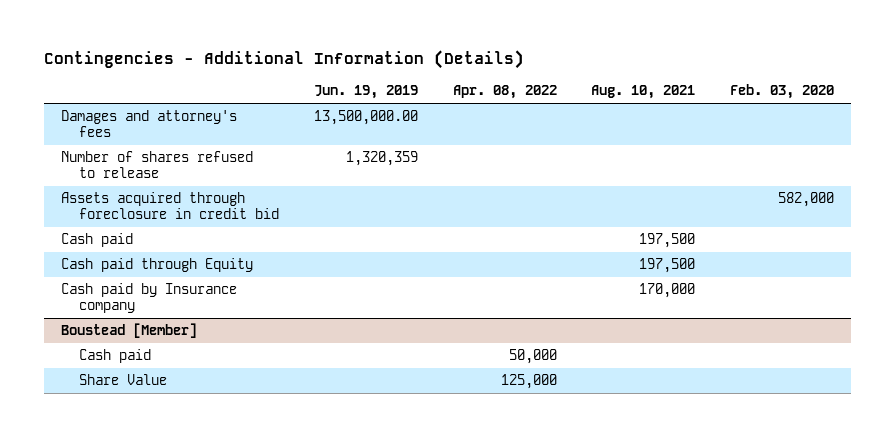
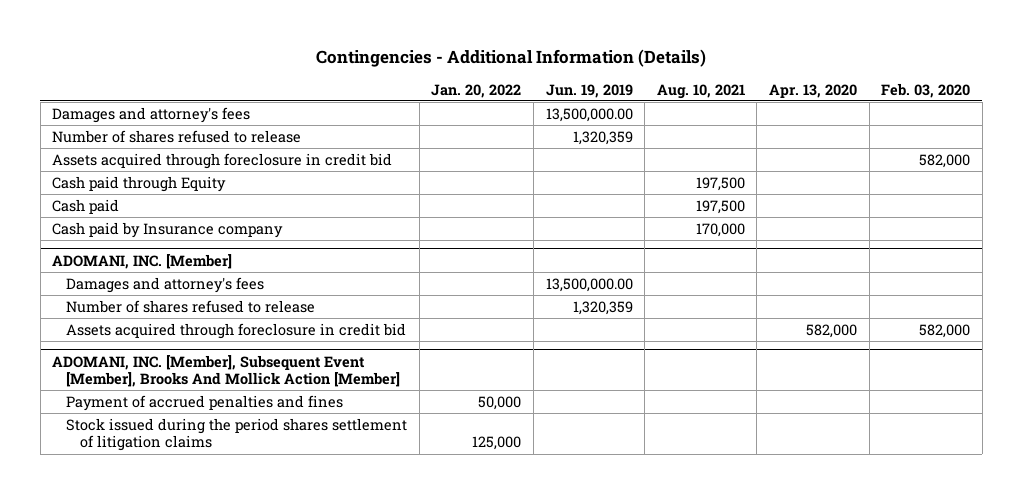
[452,84,557,99] Apr. 08, 2022 -> none
none -> [431,83,522,98] Jan. 20, 2022
none -> [768,83,857,98] Apr. 13, 2020
[61,233,134,248] Cash paid -> [52,198,120,214] Cash paid
[61,323,198,339] Boustead [Member] -> none
[79,349,152,364] Cash paid -> none
[79,374,168,386] Share Value -> none
none -> [52,253,233,269] ADOMANI, INC. [Member]
none -> [66,276,265,293] Damages and attorney's fees
none -> [66,299,316,313] Number of shares refused to release
none -> [66,322,407,339] Assets acquired through foreclosure in credit bid
none -> [52,354,401,388] ADOMANI, INC. [Member], Subsequent Event [Member], Brooks And Mollick Action [Member]
none -> [66,394,344,411] Payment of accrued penalties and fines
none -> [66,417,408,452] Stock issued during the period shares settlement of litigation claims

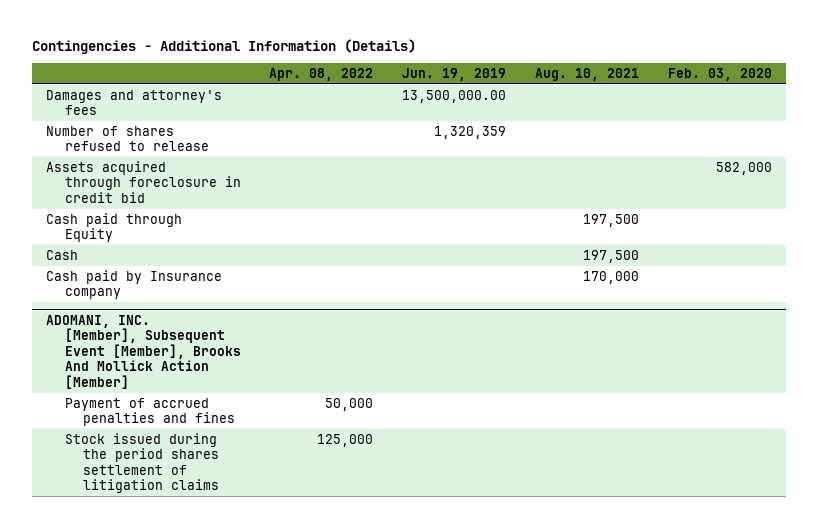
[431,83,522,98] Jan. 20, 2022 -> none
[768,83,857,98] Apr. 13, 2020 -> none
none -> [269,67,374,81] Apr. 08, 2022
[52,198,120,214] Cash paid -> [45,249,78,260] Cash
[52,253,233,269] ADOMANI, INC. [Member] -> none
[66,276,265,293] Damages and attorney's fees -> none
[66,299,316,313] Number of shares refused to release -> none
[66,322,407,339] Assets acquired through foreclosure in credit bid -> none

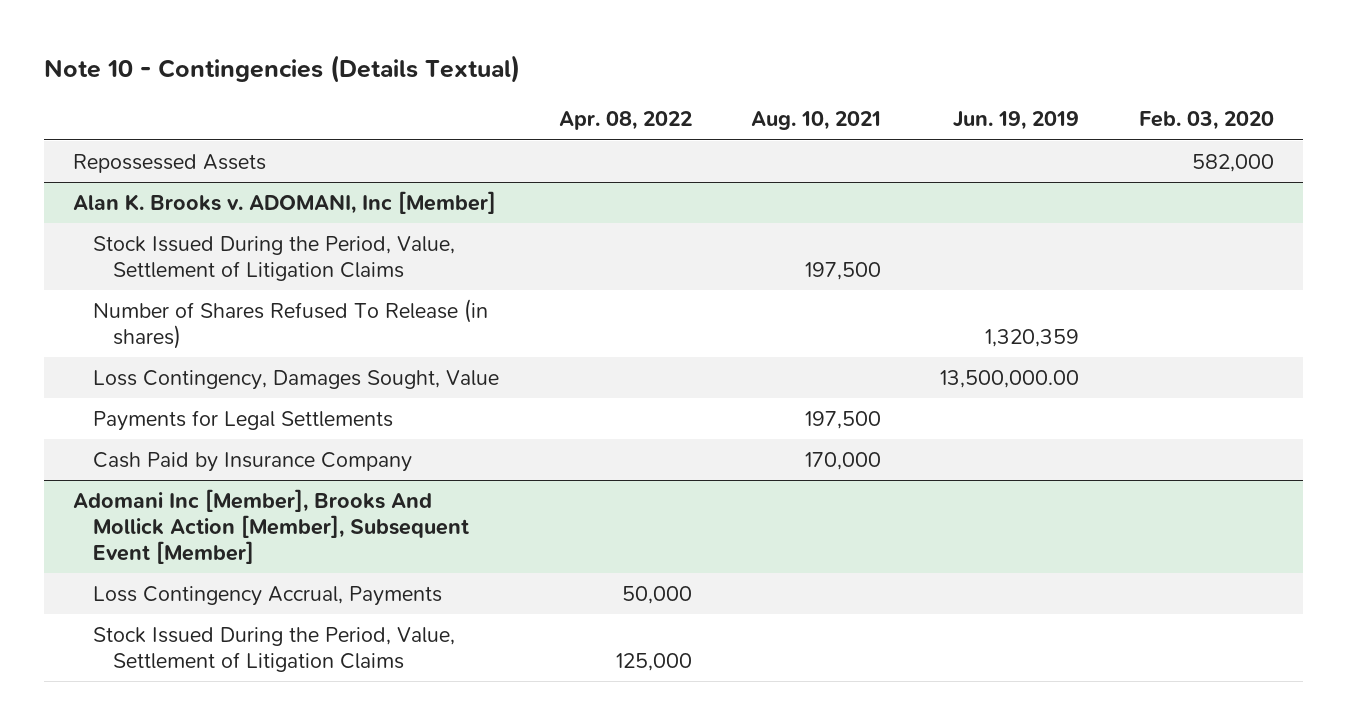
[31,38,416,54] Contingencies - Additional Information (Details) -> [43,54,520,83] Note 10 - Contingencies (Details Textual)
[45,89,222,116] Damages and attorney's fees -> none
[45,125,209,152] Number of shares refused to release -> none
[45,212,182,243] Cash paid through Equity -> none
[45,249,78,260] Cash -> none
[45,269,222,300] Cash paid by Insurance company -> none
[45,160,241,203] Assets acquired through foreclosure in credit bid -> [73,153,267,173] Repossessed Assets
none -> [73,190,497,214] Alan K. Brooks v. ADOMANI, Inc [Member]
none -> [93,235,456,281] Stock Issued During the Period, Value, Settlement of Litigation Claims
none -> [93,298,489,349] Number of Shares Refused To Release (in shares)
none -> [93,369,500,390] Loss Contingency, Damages Sought, Value
none -> [93,409,394,431] Payments for Legal Settlements
none -> [93,451,413,472] Cash Paid by Insurance Company
[45,314,241,389] ADOMANI, INC. [Member], Subsequent Event [Member], Brooks And Mollick Action [Member] -> [73,488,470,564] Adomani Inc [Member], Brooks And Mollick Action [Member], Subsequent Event [Member]
[64,397,236,427] Payment of accrued penalties and fines -> [93,585,443,606] Loss Contingency Accrual, Payments
[64,432,220,494] Stock issued during the period shares settlement of litigation claims -> [93,626,456,672] Stock Issued During the Period, Value, Settlement of Litigation Claims

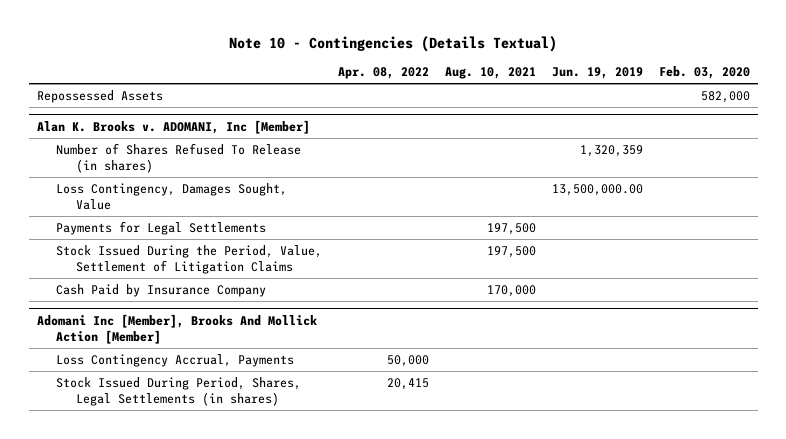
[93,235,456,281] Stock Issued During the Period, Value, Settlement of Litigation Claims -> [56,244,323,274] Stock Issued During the Period, Value, Settlement of Litigation Claims
[73,488,470,564] Adomani Inc [Member], Brooks And Mollick Action [Member], Subsequent Event [Member] -> [36,313,317,344] Adomani Inc [Member], Brooks And Mollick Action [Member]
[93,626,456,672] Stock Issued During the Period, Value, Settlement of Litigation Claims -> none
none -> [56,376,302,406] Stock Issued During Period, Shares, Legal Settlements (in shares)

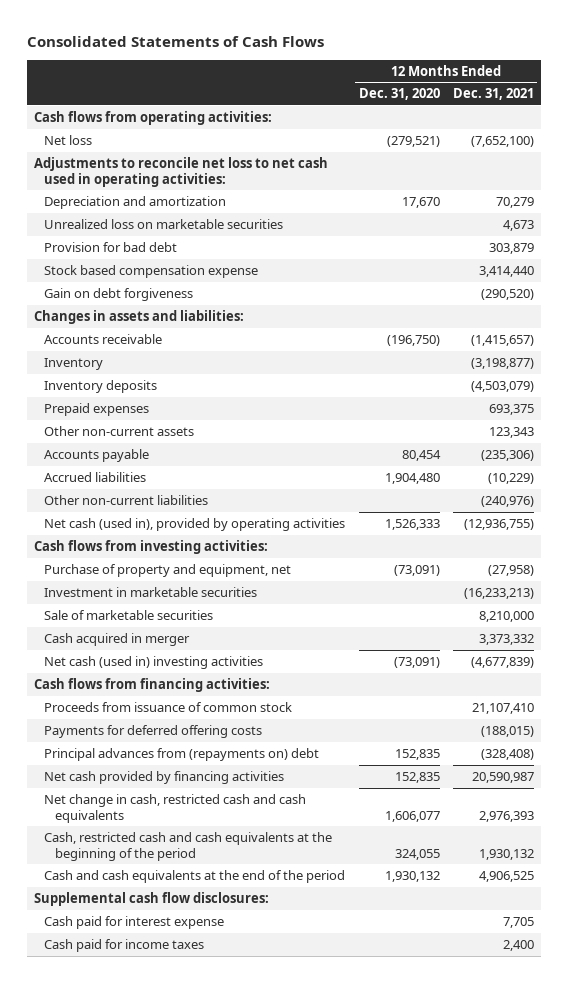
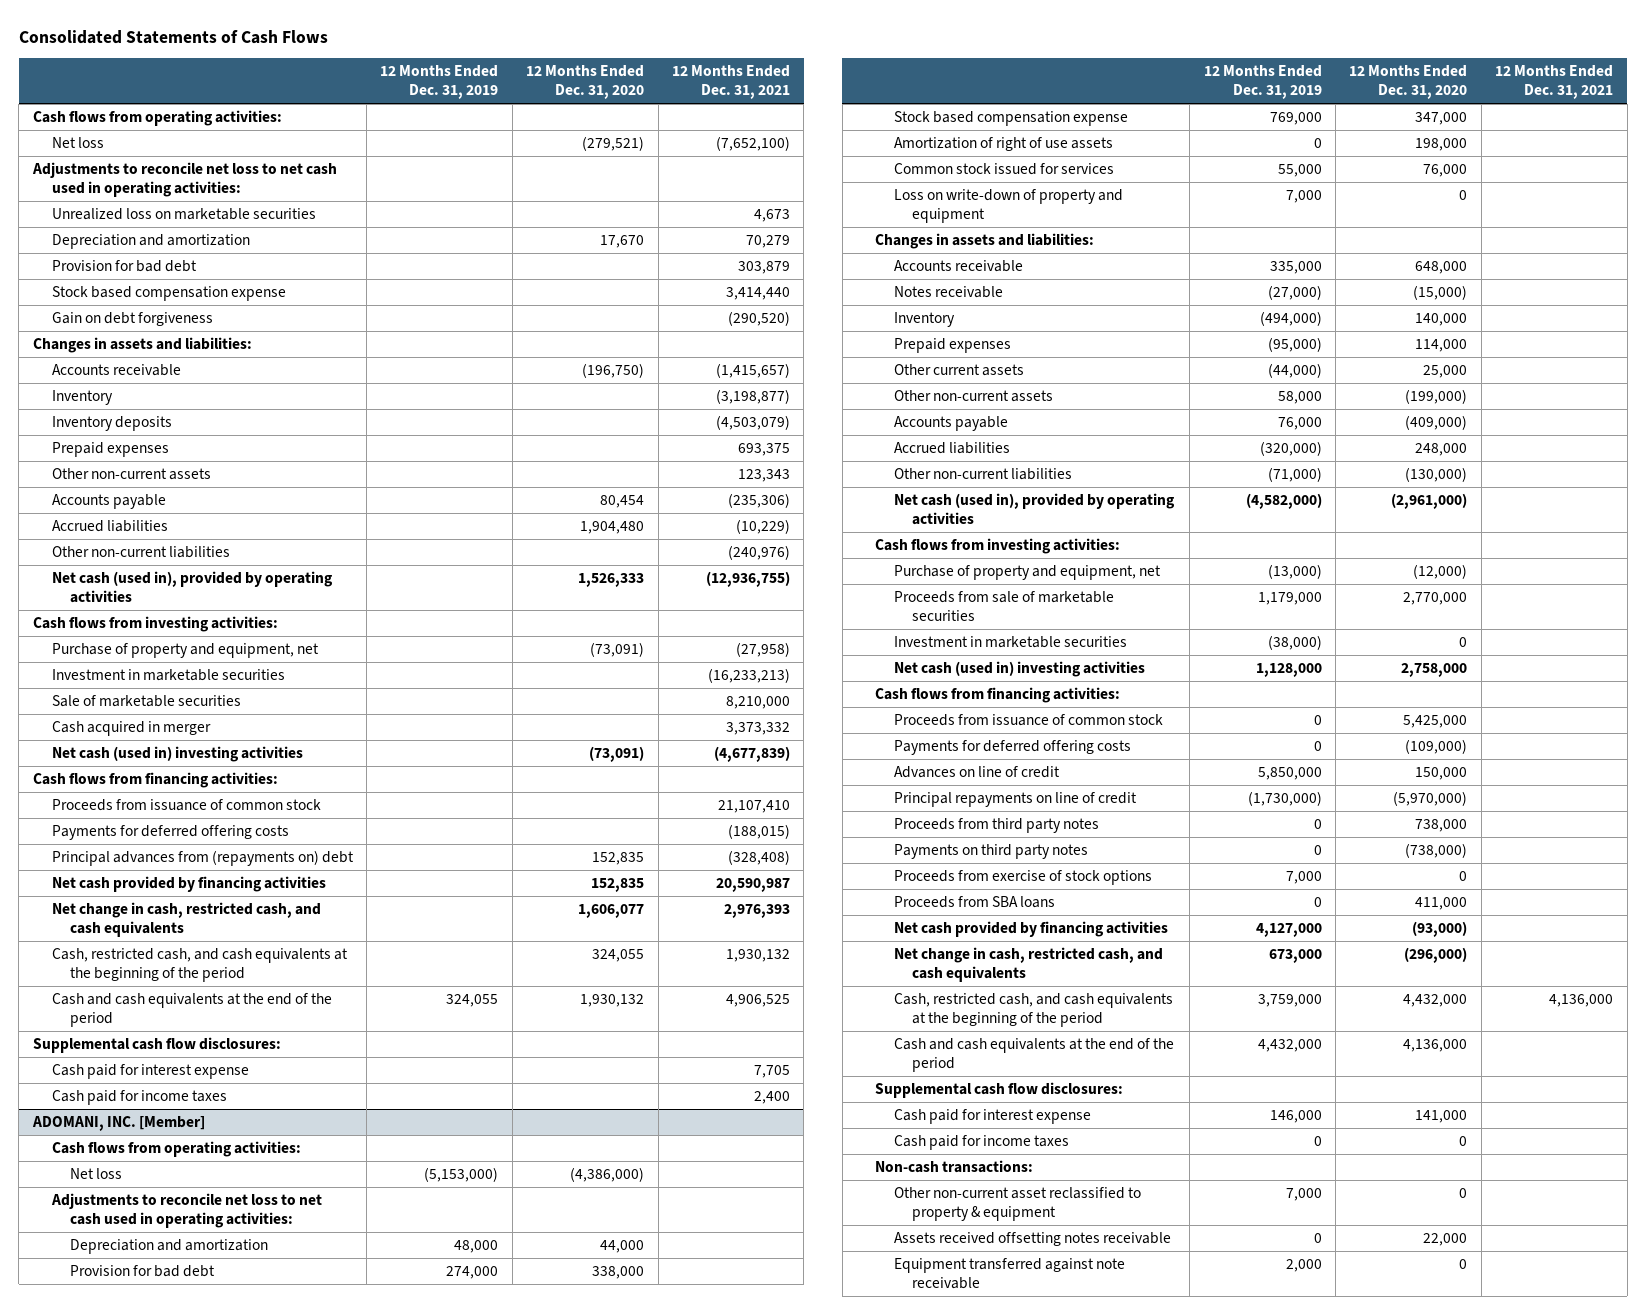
none -> [380,65,499,100] 12 Months Ended Dec. 31, 2019
[44,195,227,209] Depreciation and amortization -> [51,234,250,250] Depreciation and amortization
[44,793,307,823] Net change in cash, restricted cash and cash equivalents -> [51,902,321,938] Net change in cash, restricted cash, and cash equivalents
[44,831,333,861] Cash, restricted cash and cash equivalents at the beginning of the period -> [51,948,348,983] Cash, restricted cash, and cash equivalents at the beginning of the period
none -> [31,1116,205,1132] ADOMANI, INC. [Member]
none -> [51,1141,301,1158] Cash flows from operating activities:
none -> [70,1168,123,1180] Net loss
none -> [50,1193,322,1229] Adjustments to reconcile net loss to net cash used in operating activities:
none -> [70,1239,269,1255] Depreciation and amortization
none -> [70,1265,216,1278] Provision for bad debt
none -> [893,111,1128,127] Stock based compensation expense
none -> [893,137,1113,152] Amortization of right of use assets
none -> [893,163,1114,176] Common stock issued for services
none -> [893,189,1123,224] Loss on write-down of property and equipment
none -> [874,233,1094,250] Changes in assets and liabilities:
none -> [893,260,1023,273] Accounts receivable
none -> [893,286,1003,299] Notes receivable
none -> [893,312,955,328] Inventory
none -> [893,338,1011,354] Prepaid expenses
none -> [893,364,1024,377] Other current assets
none -> [893,390,1053,403] Other non-current assets
none -> [893,416,1008,432] Accounts payable
none -> [893,442,1010,455] Accrued liabilities
none -> [893,468,1072,481] Other non-current liabilities
none -> [893,493,1175,526] Net cash (used in), provided by operating activities
none -> [874,538,1120,555] Cash flows from investing activities:
none -> [893,565,1161,581] Purchase of property and equipment, net
none -> [893,591,1114,622] Proceeds from sale of marketable securities
none -> [893,636,1127,649] Investment in marketable securities
none -> [893,661,1145,678] Net cash (used in) investing activities
none -> [874,687,1120,704] Cash flows from financing activities:
none -> [893,714,1163,727] Proceeds from issuance of common stock
none -> [893,740,1131,756] Payments for deferred offering costs
none -> [893,766,1060,779] Advances on line of credit
none -> [893,792,1137,808] Principal repayments on line of credit
none -> [893,818,1099,834] Proceeds from third party notes
none -> [893,844,1088,860] Payments on third party notes
none -> [893,870,1152,886] Proceeds from exercise of stock options
none -> [893,896,1055,909] Proceeds from SBA loans
none -> [893,921,1168,938] Net cash provided by financing activities
none -> [893,947,1163,983] Net change in cash, restricted cash, and cash equivalents
none -> [893,993,1173,1028] Cash, restricted cash, and cash equivalents at the beginning of the period
none -> [893,1038,1174,1073] Cash and cash equivalents at the end of the period
none -> [874,1082,1123,1099] Supplemental cash flow disclosures:
none -> [893,1109,1091,1125] Cash paid for interest expense
none -> [893,1135,1069,1151] Cash paid for income taxes
none -> [874,1160,1033,1174] Non-cash transactions:
none -> [893,1187,1141,1222] Other non-current asset reclassified to property & equipment
none -> [893,1232,1171,1247] Assets received offsetting notes receivable
none -> [893,1258,1125,1290] Equipment transferred against note receivable

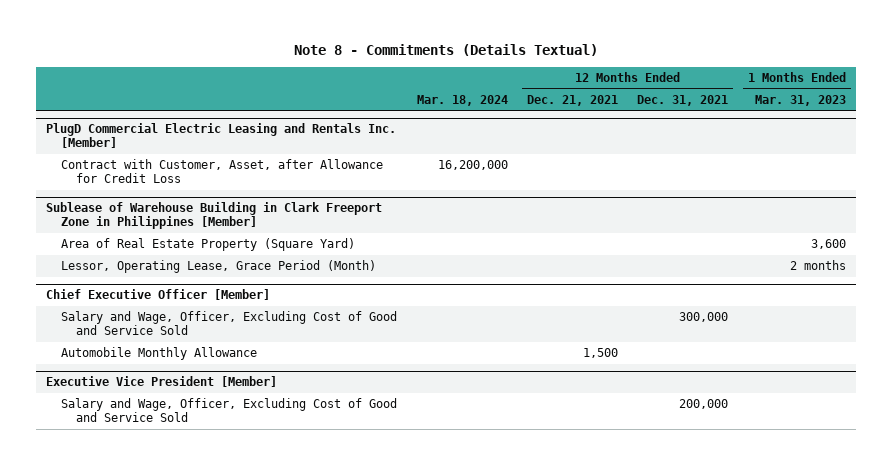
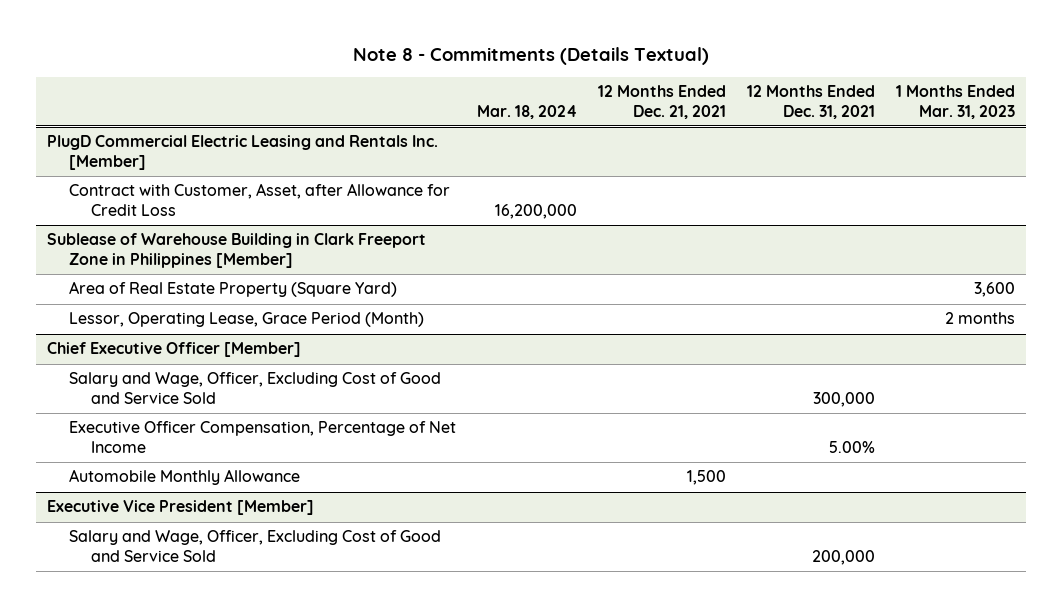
none -> [69,421,457,453] Executive Officer Compensation, Percentage of Net Income

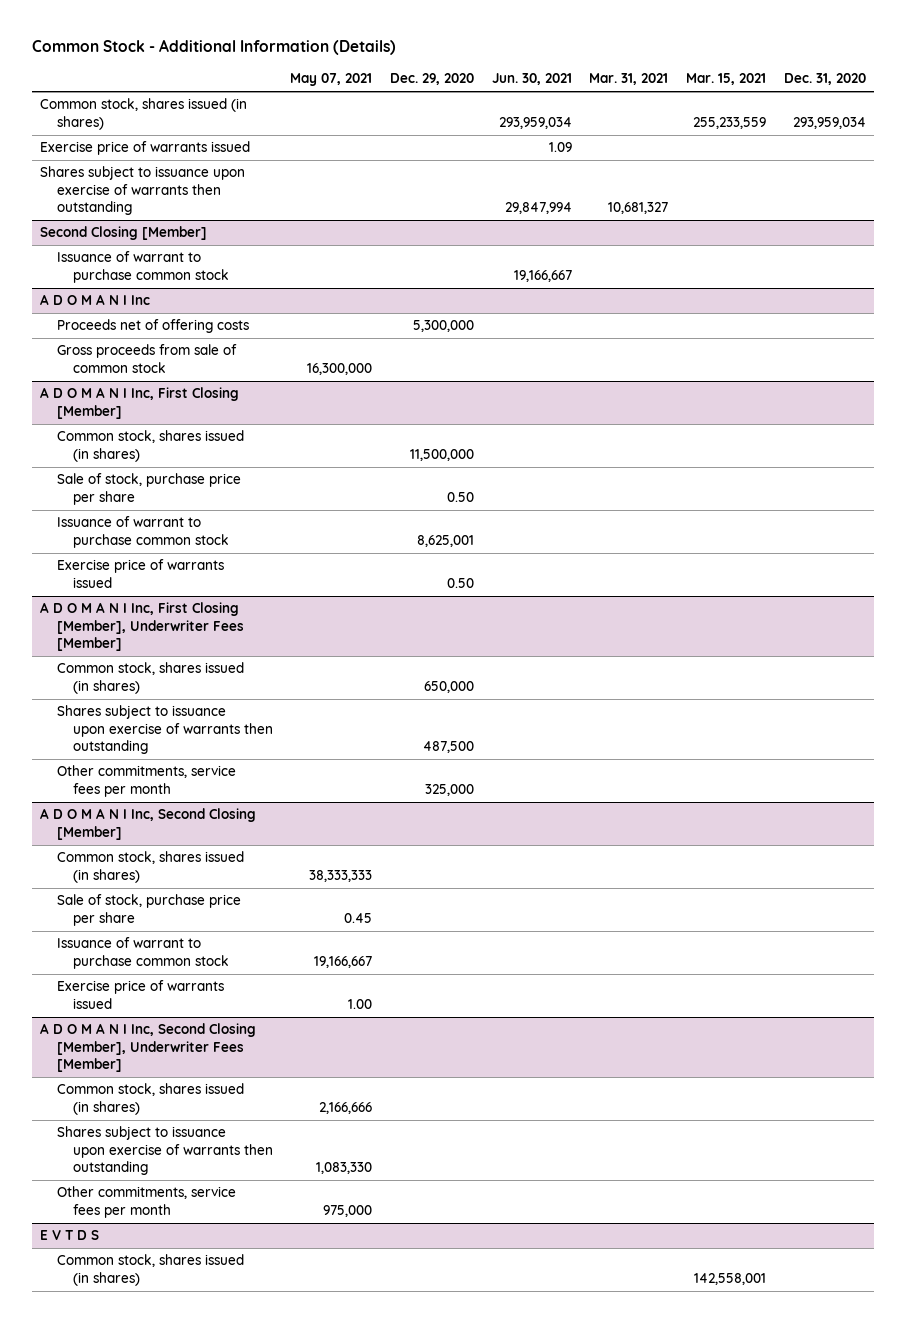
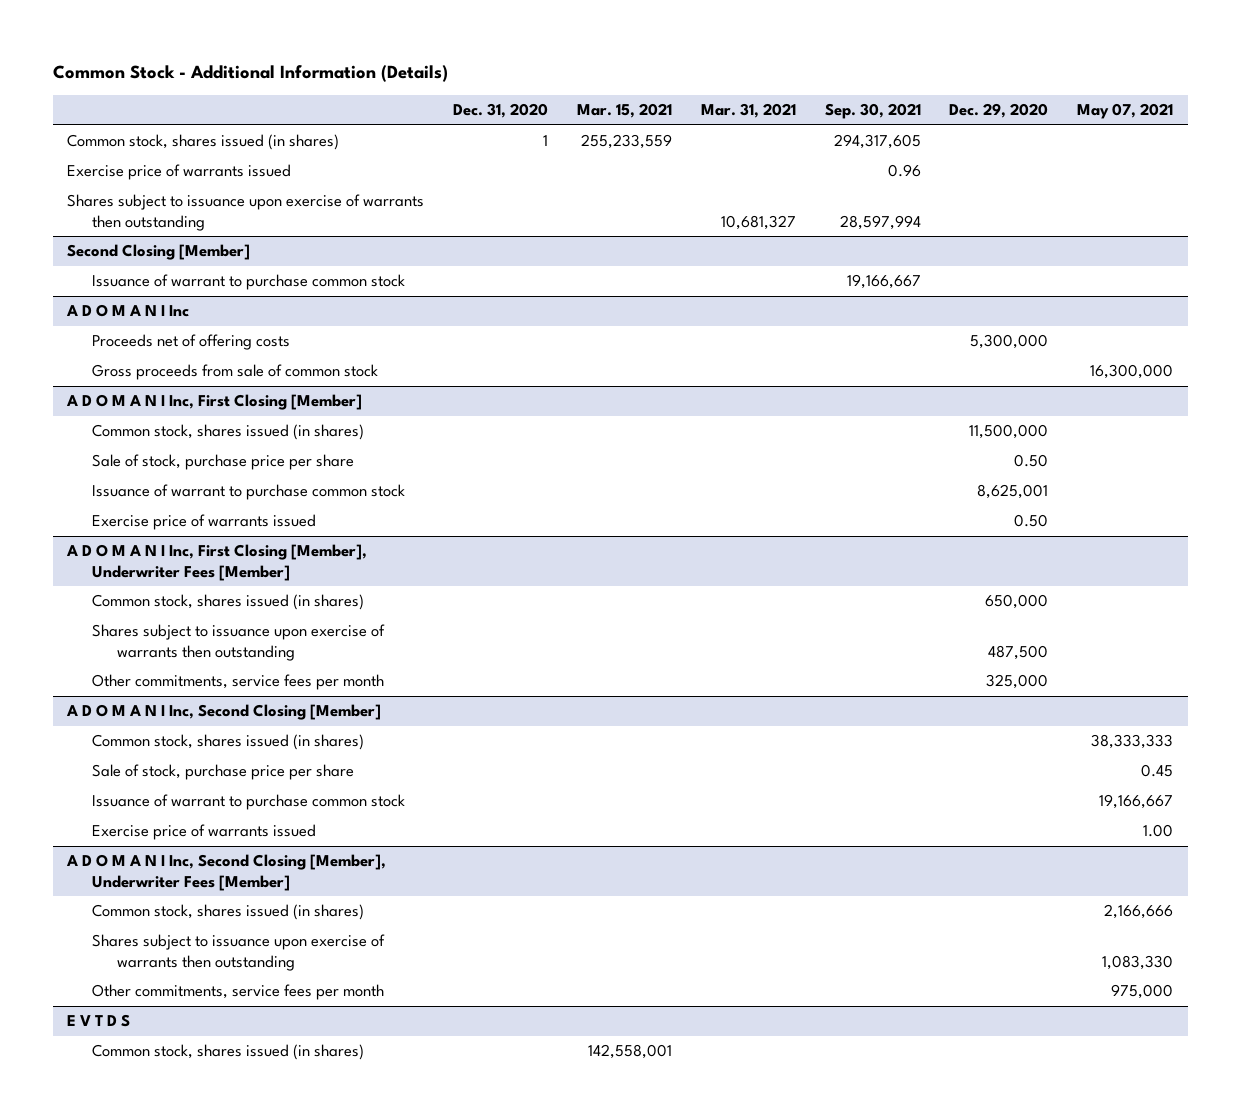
[491,73,572,86] Jun. 30, 2021 -> none
none -> [824,102,921,119] Sep. 30, 2021
[792,116,866,129] 293,959,034 -> [543,135,549,147] 1

